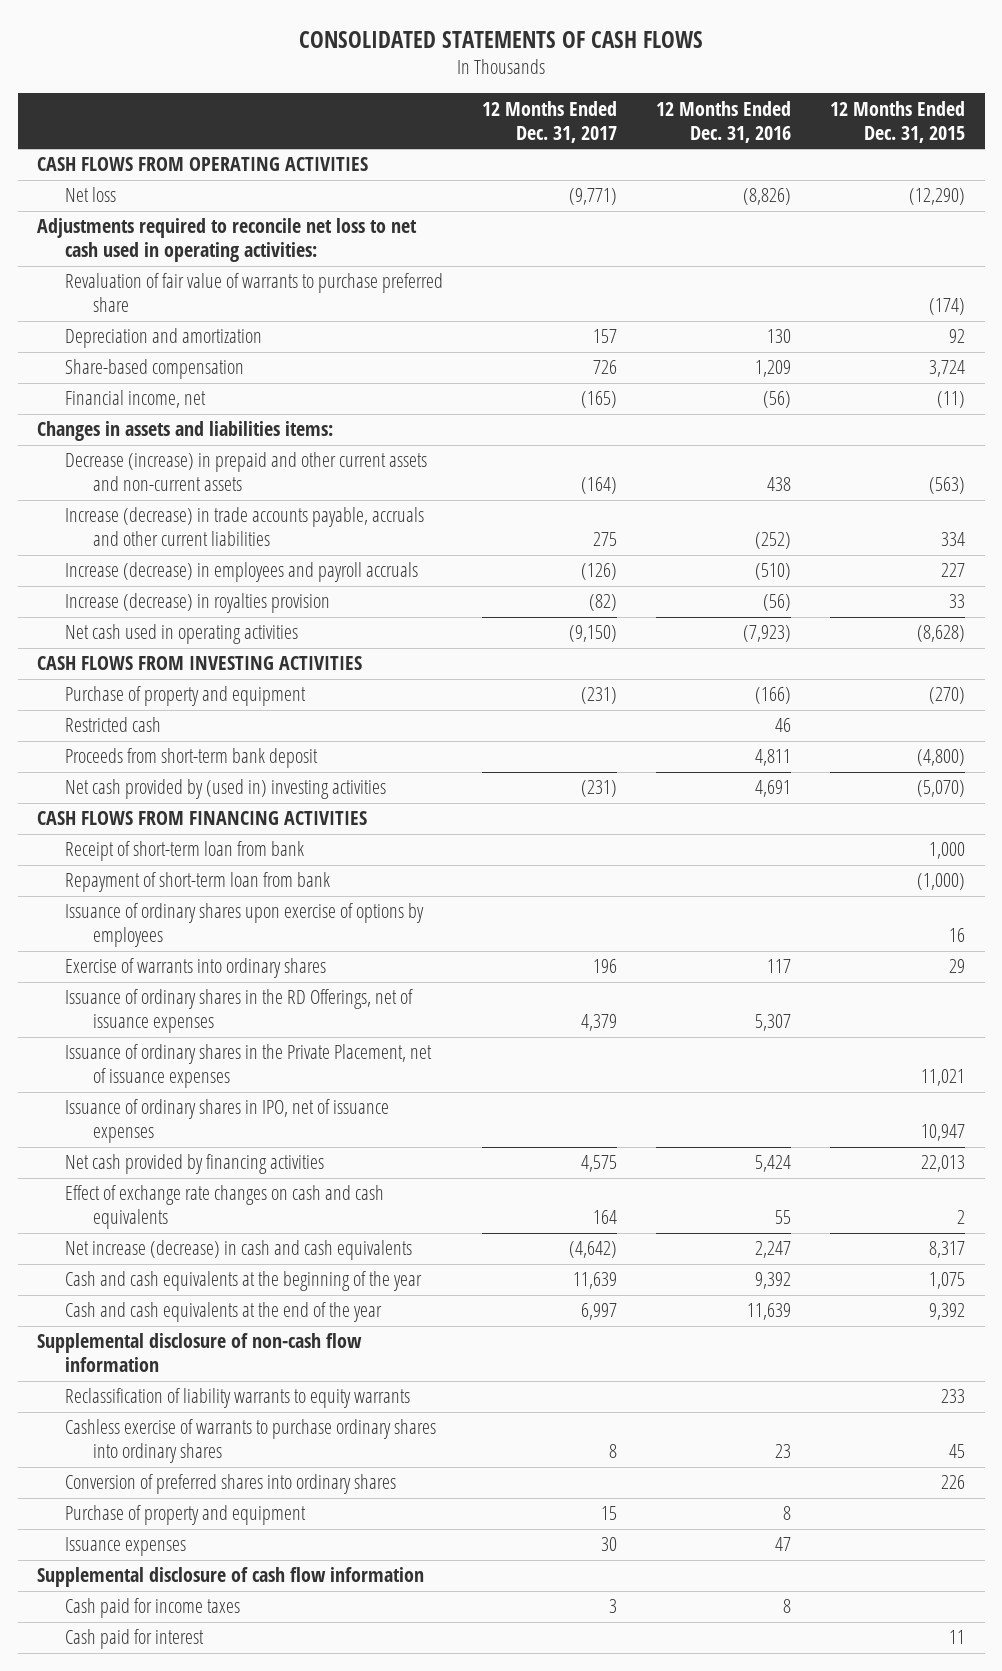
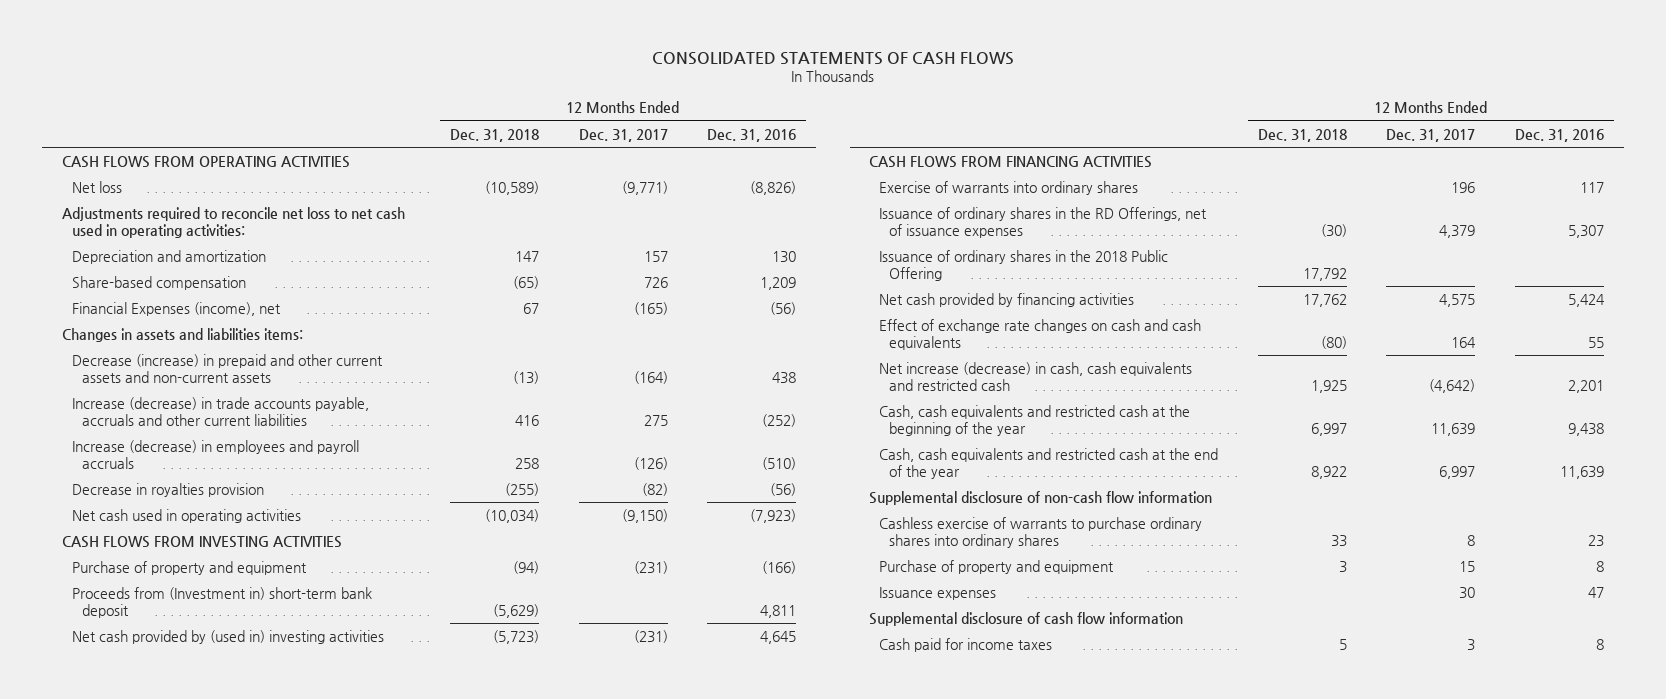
[830,100,966,143] 12 Months Ended Dec. 31, 2015 -> none
none -> [450,128,540,142] Dec. 31, 2018
[65,273,444,313] Revaluation of fair value of warrants to purchase preferred share -> none
[65,390,207,409] Financial income, net -> [71,301,281,316] Financial Expenses (income), net
[65,593,331,614] Increase (decrease) in royalties provision -> [71,482,264,497] Decrease in royalties provision
[65,717,162,733] Restricted cash -> none
[65,748,319,769] Proceeds from short-term bank deposit -> [71,586,372,618] Proceeds from (Investment in) short-term bank deposit
[755,780,792,798] 4,691 -> [760,630,797,644] 4,645
[65,841,305,862] Receipt of short-term loan from bank -> none
[65,872,331,893] Repayment of short-term loan from bank -> none
[65,903,425,948] Issuance of ordinary shares upon exercise of options by employees -> none
[65,1044,433,1089] Issuance of ordinary shares in the Private Placement, net of issuance expenses -> none
[65,1099,390,1144] Issuance of ordinary shares in IPO, net of issuance expenses -> [879,249,1169,281] Issuance of ordinary shares in the 2018 Public Offering
[65,1240,413,1261] Net increase (decrease) in cash and cash equivalents -> [879,361,1193,391] Net increase (decrease) in cash, cash equivalents and restricted cash
[755,1241,792,1259] 2,247 -> [1567,379,1604,393] 2,201
[65,1271,423,1292] Cash and cash equivalents at the beginning of the year -> [879,404,1191,436] Cash, cash equivalents and restricted cash at the beginning of the year
[755,1272,792,1290] 9,392 -> [1567,422,1604,436] 9,438
[65,1302,383,1323] Cash and cash equivalents at the end of the year -> [879,447,1219,479] Cash, cash equivalents and restricted cash at the end of the year
[65,1388,411,1409] Reclassification of liability warrants to equity warrants -> none
[65,1474,397,1495] Conversion of preferred shares into ordinary shares -> none
[65,1629,205,1650] Cash paid for interest -> none

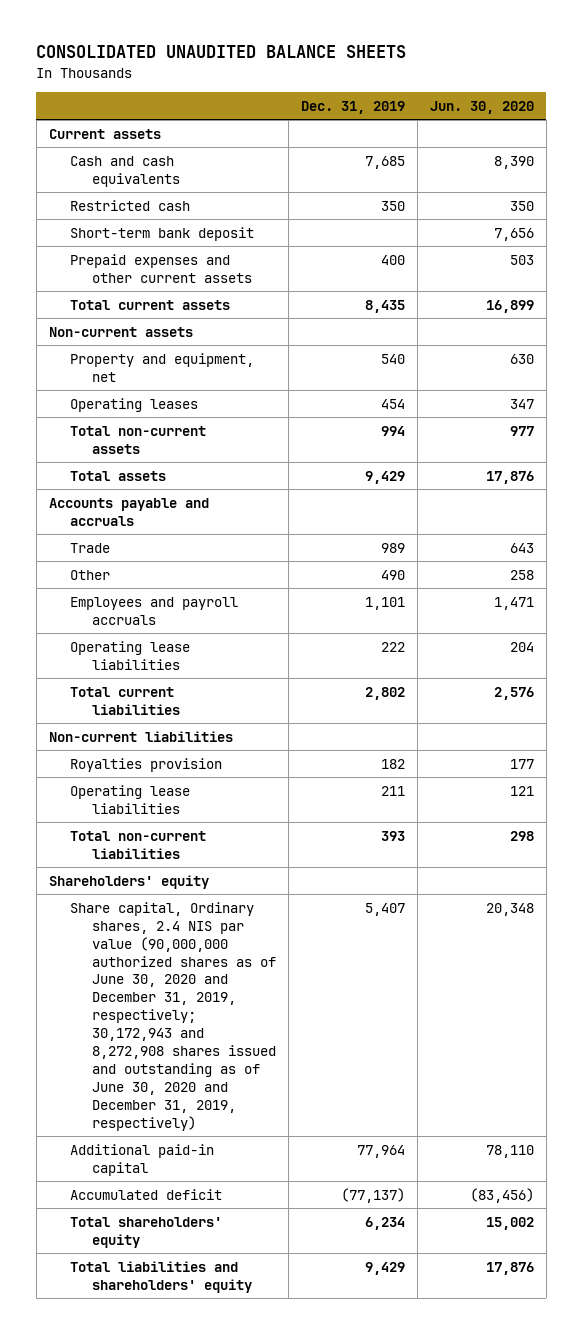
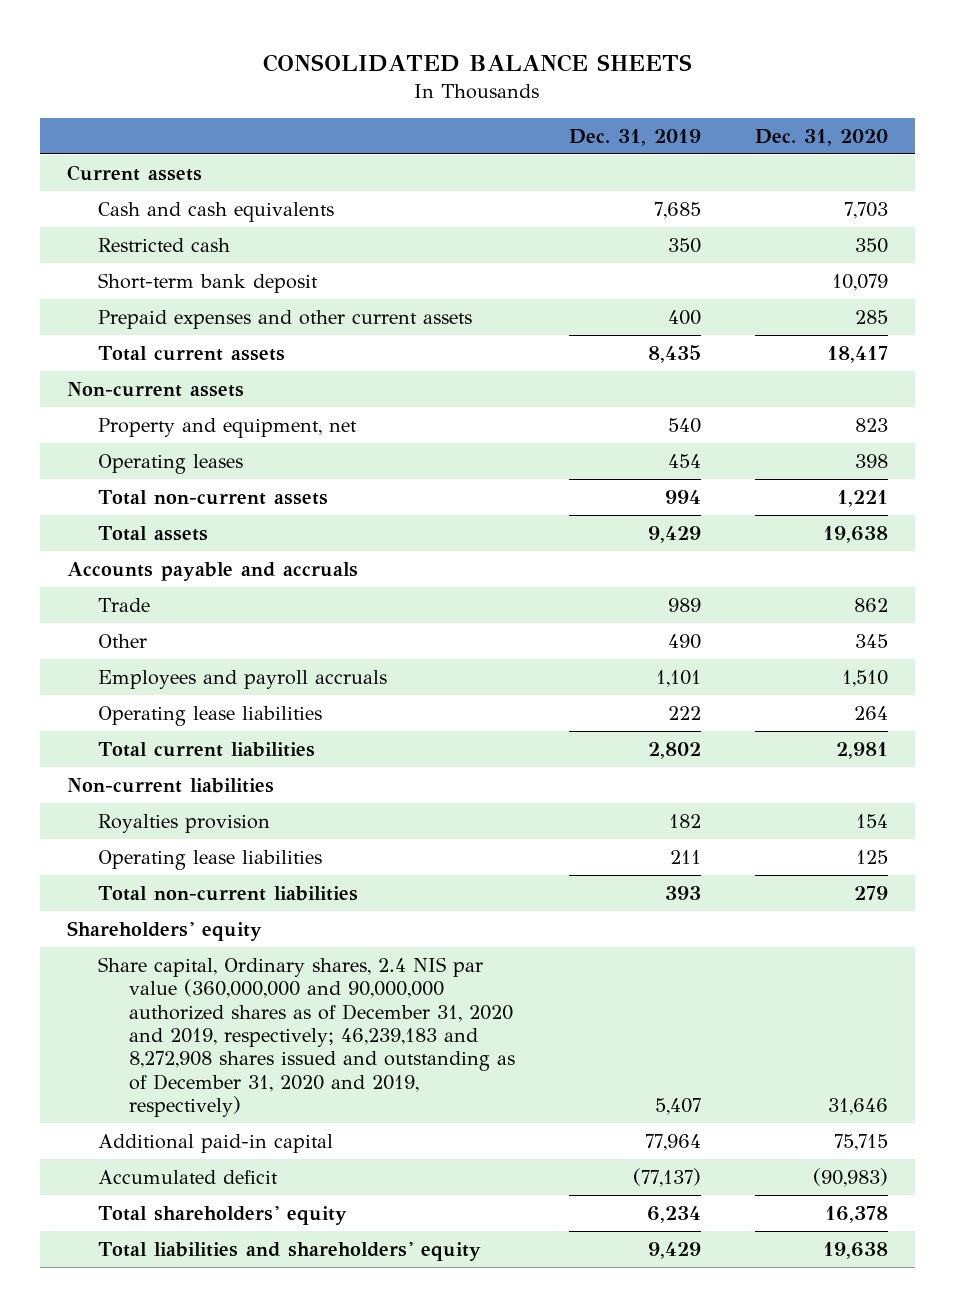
[36,45,407,59] CONSOLIDATED UNAUDITED BALANCE SHEETS -> [263,53,693,72] CONSOLIDATED BALANCE SHEETS
[429,100,534,114] Jun. 30, 2020 -> none
none -> [754,128,888,146] Dec. 31, 2020
[70,901,276,1131] Share capital, Ordinary shares, 2.4 NIS par value (90,000,000 authorized shares as of June 30, 2020 and December 31, 2019, respectively; 30,172,943 and 8,272,908 shares issued and outstanding as of June 30, 2020 and December 31, 2019, respectively) -> [97,956,515,1118] Share capital, Ordinary shares, 2.4 NIS par value (360,000,000 and 90,000,000 authorized shares as of December 31, 2020 and 2019, respectively; 46,239,183 and 8,272,908 shares issued and outstanding as of December 31, 2020 and 2019, respectively)

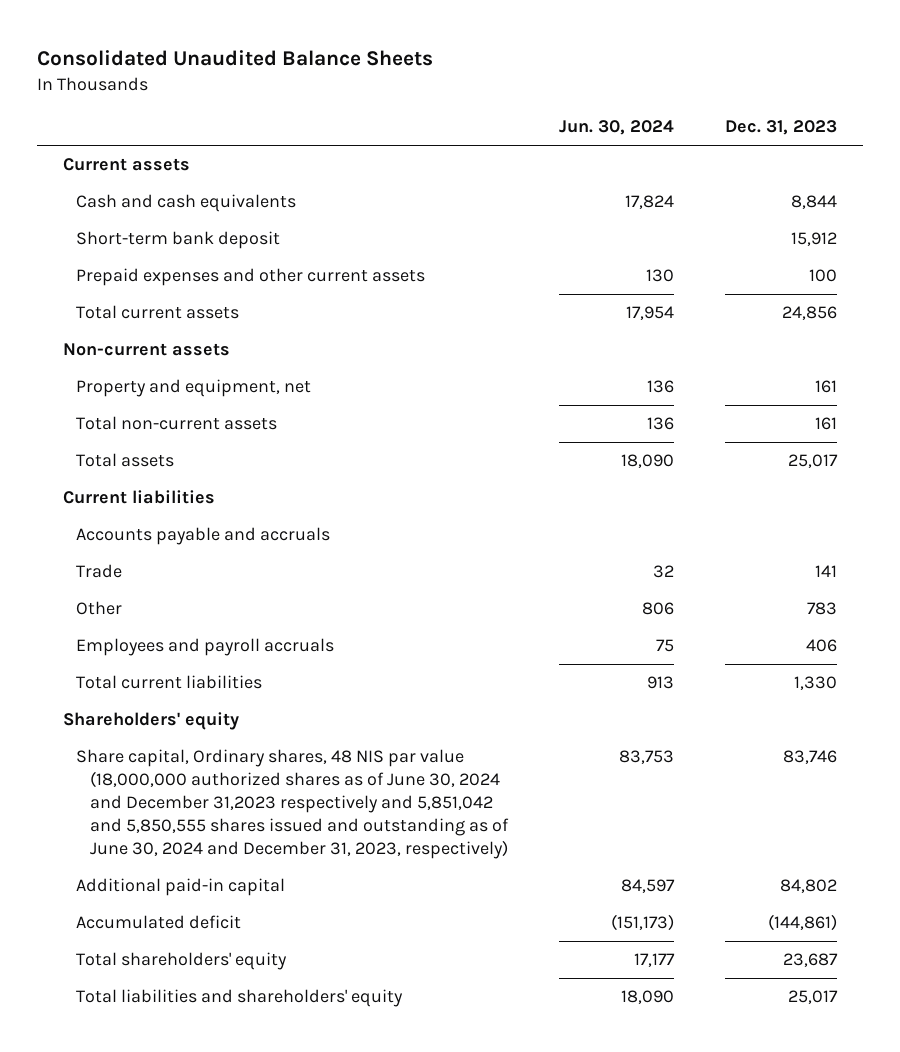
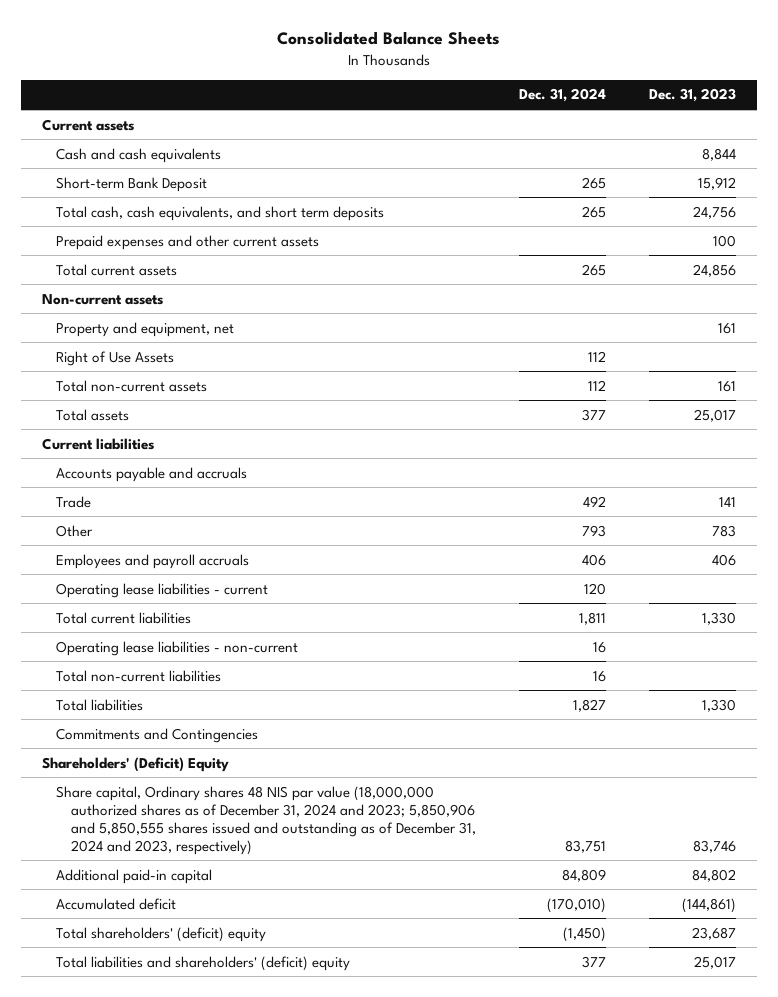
[37,50,434,67] Consolidated Unaudited Balance Sheets -> [276,31,500,46] Consolidated Balance Sheets
[559,120,675,136] Jun. 30, 2024 -> none
none -> [518,88,606,103] Dec. 31, 2024
[76,231,281,250] Short-term bank deposit -> [56,176,208,192] Short-term Bank Deposit
none -> [56,205,385,221] Total cash, cash equivalents, and short term deposits
none -> [56,350,175,366] Right of Use Assets
none -> [56,582,269,598] Operating lease liabilities - current
none -> [56,640,299,656] Operating lease liabilities - non-current
none -> [56,669,222,682] Total non-current liabilities
none -> [56,698,144,711] Total liabilities
none -> [56,727,259,743] Commitments and Contingencies
[62,712,239,731] Shareholders' equity -> [42,756,230,772] Shareholders' (Deficit) Equity
[76,749,509,860] Share capital, Ordinary shares, 48 NIS par value (18,000,000 authorized shares as of June 30, 2024 and December 31,2023 respectively and 5,851,042 and 5,850,555 shares issued and outstanding as of June 30, 2024 and December 31, 2023, respectively) -> [56,785,476,855] Share capital, Ordinary shares 48 NIS par value (18,000,000 authorized shares as of December 31, 2024 and 2023; 5,850,906 and 5,850,555 shares issued and outstanding as of December 31, 2024 and 2023, respectively)
[76,952,288,971] Total shareholders' equity -> [56,926,267,942] Total shareholders' (deficit) equity
[76,989,404,1008] Total liabilities and shareholders' equity -> [56,955,351,971] Total liabilities and shareholders' (deficit) equity

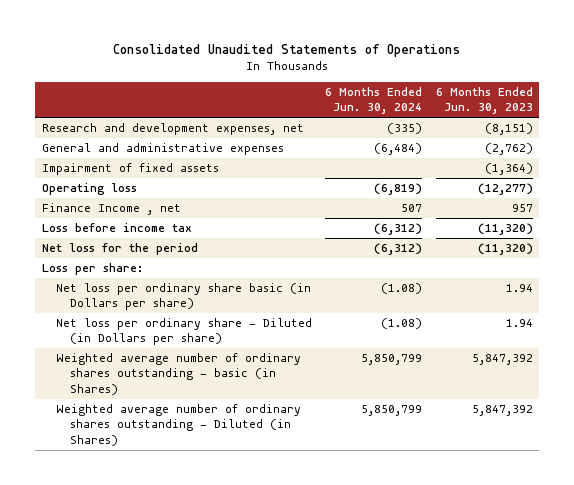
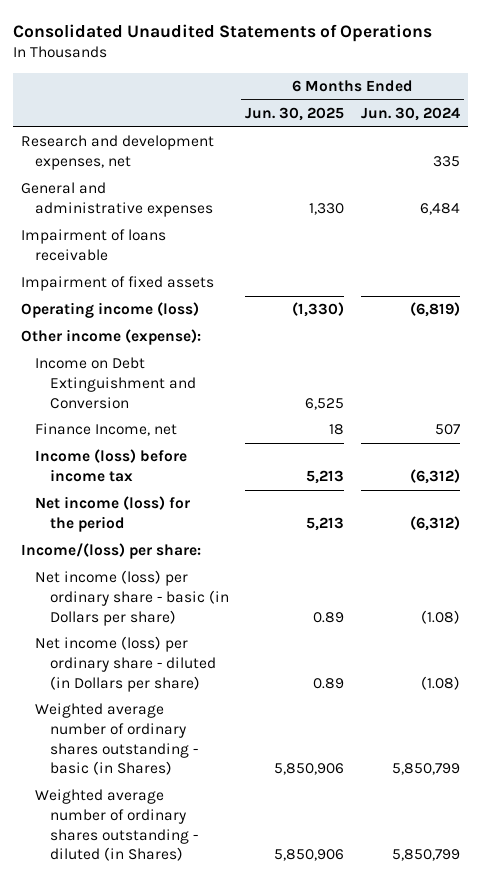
[435,86,533,115] 6 Months Ended Jun. 30, 2023 -> none
none -> [245,106,345,121] Jun. 30, 2025
[387,123,423,135] (335) -> [432,155,460,167] 335
[374,143,423,156] (6,484) -> [419,202,460,215] 6,484
none -> [21,229,167,261] Impairment of loans receivable
[41,183,137,196] Operating loss -> [21,302,200,319] Operating income (loss)
none -> [21,329,202,346] Other income (expense):
none -> [35,357,196,409] Income on Debt Extinguishment and Conversion
[41,203,181,216] Finance Income , net -> [35,423,178,437] Finance Income, net
[41,223,192,233] Loss before income tax -> [35,449,188,482] Income (loss) before income tax
[41,243,198,256] Net loss for the period -> [35,496,191,532] Net income (loss) for the period
[41,263,143,276] Loss per share: -> [21,543,202,560] Income/(loss) per share:
[56,283,312,311] Net loss per ordinary share basic (in Dollars per share) -> [35,570,229,626] Net income (loss) per ordinary share - basic (in Dollars per share)
[56,318,313,346] Net loss per ordinary share - Diluted (in Dollars per share) -> [35,636,216,692] Net income (loss) per ordinary share - diluted (in Dollars per share)
[56,404,302,446] Weighted average number of ordinary shares outstanding - Diluted (in Shares) -> [35,789,198,862] Weighted average number of ordinary shares outstanding - diluted (in Shares)

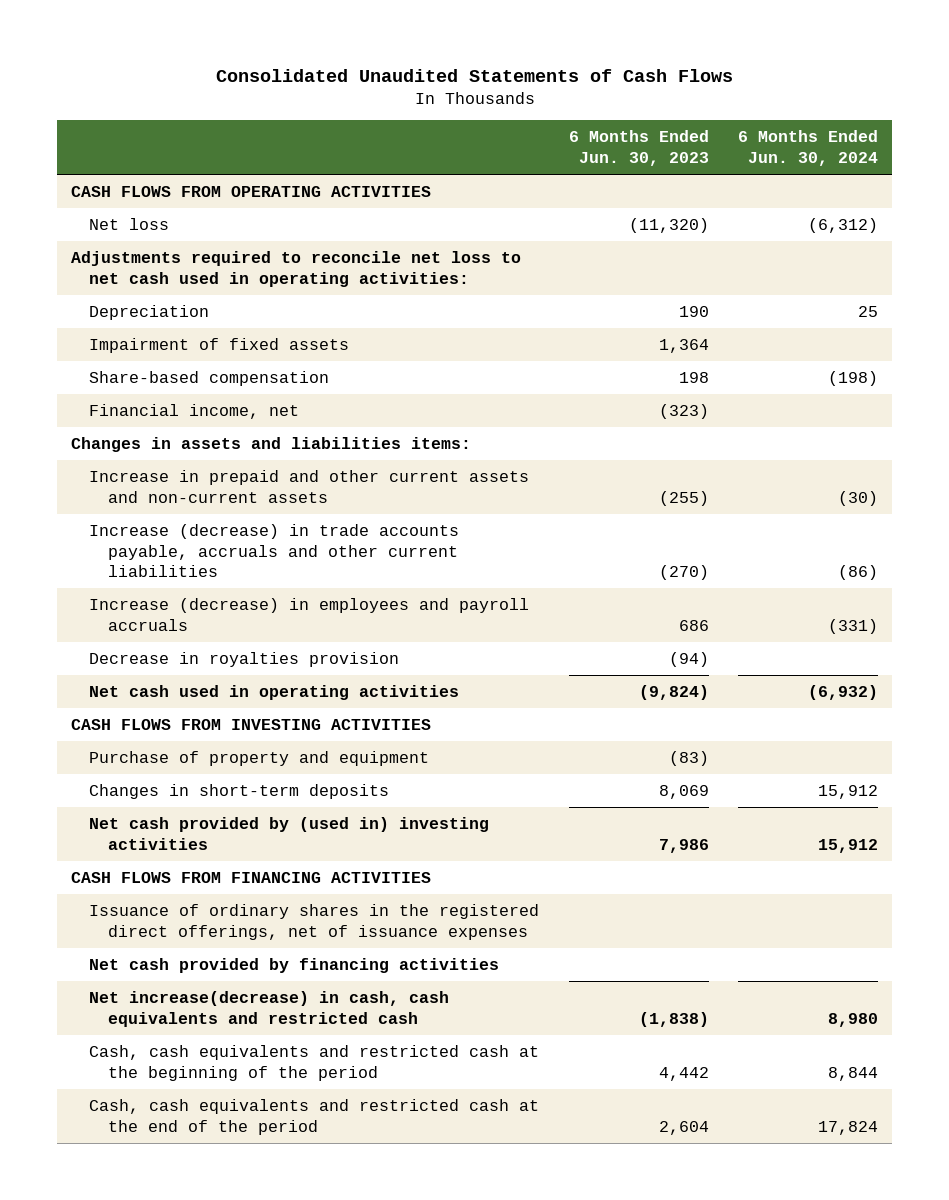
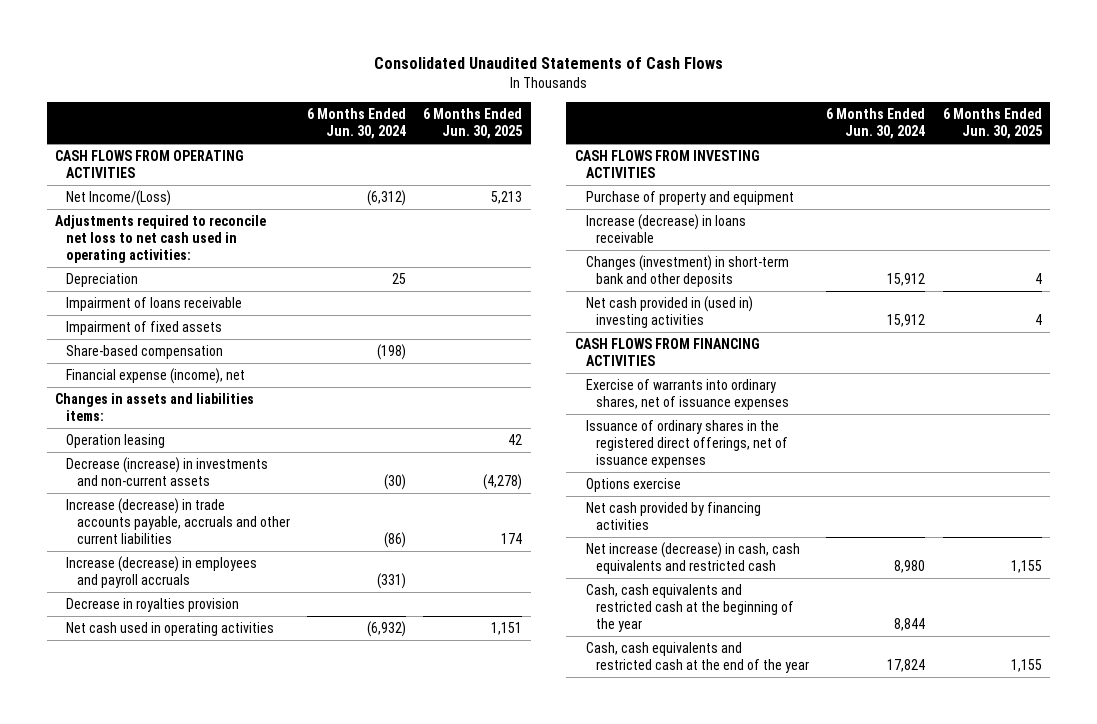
[568,130,709,167] 6 Months Ended Jun. 30, 2023 -> none
none -> [423,107,523,139] 6 Months Ended Jun. 30, 2025
[89,217,170,230] Net loss -> [66,190,172,207] Net Income/(Loss)
none -> [66,297,243,312] Impairment of loans receivable
[89,403,300,419] Financial income, net -> [66,368,246,385] Financial expense (income), net
none -> [66,434,166,449] Operation leasing
[89,469,530,503] Increase in prepaid and other current assets and non-current assets -> [66,457,269,487] Decrease (increase) in investments and non-current assets
none -> [585,214,746,244] Increase (decrease) in loans receivable
[89,783,390,799] Changes in short-term deposits -> [585,255,789,288] Changes (investment) in short-term bank and other deposits
[89,816,490,850] Net cash provided by (used in) investing activities -> [585,296,753,329] Net cash provided in (used in) investing activities
none -> [585,379,790,411] Exercise of warrants into ordinary shares, net of issuance expenses
none -> [585,478,681,493] Options exercise
[89,990,450,1027] Net increase(decrease) in cash, cash equivalents and restricted cash -> [585,542,800,575] Net increase (decrease) in cash, cash equivalents and restricted cash
[89,1044,540,1081] Cash, cash equivalents and restricted cash at the beginning of the period -> [585,584,795,633] Cash, cash equivalents and restricted cash at the beginning of the year
[89,1098,540,1135] Cash, cash equivalents and restricted cash at the end of the period -> [585,642,810,674] Cash, cash equivalents and restricted cash at the end of the year

